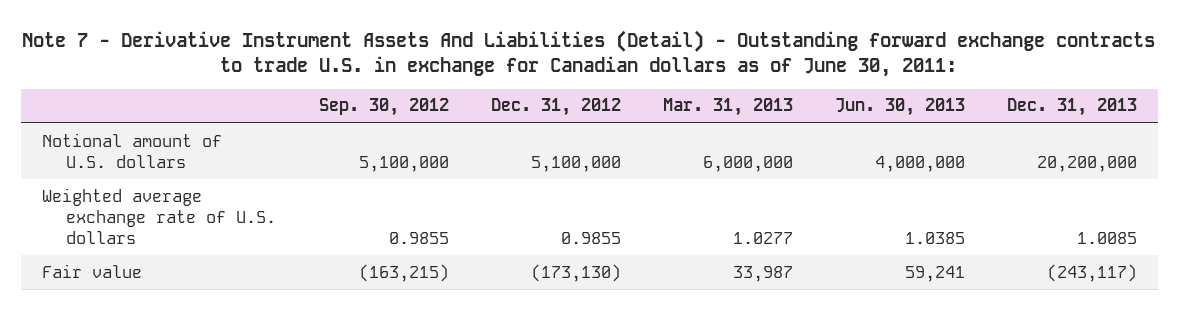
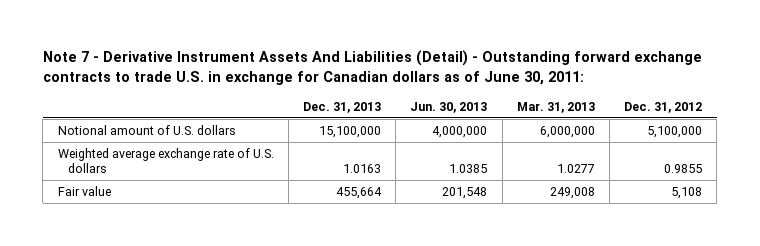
[318,98,449,117] Sep. 30, 2012 -> none
[1036,155,1137,172] 20,200,000 -> [318,125,381,138] 15,100,000
[1076,231,1137,244] 1.0085 -> [342,163,381,173] 1.0163
[530,263,621,282] (173,130) -> [671,186,703,199] 5,108
[732,265,793,282] 33,987 -> [549,186,595,199] 249,008
[904,265,965,282] 59,241 -> [442,186,488,199] 201,548
[1046,263,1137,282] (243,117) -> [335,186,382,199] 455,664

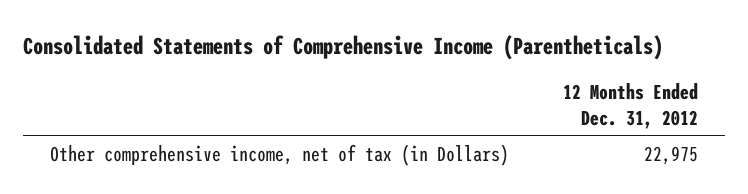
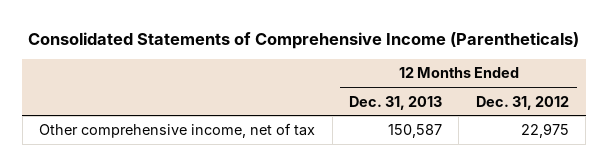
none -> [348,95,442,110] Dec. 31, 2013
[49,143,509,166] Other comprehensive income, net of tax (in Dollars) -> [39,123,316,139] Other comprehensive income, net of tax

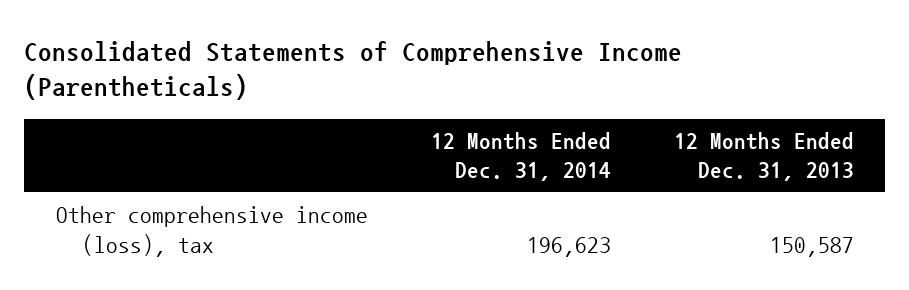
[475,95,569,110] Dec. 31, 2012 -> none
none -> [430,131,611,182] 12 Months Ended Dec. 31, 2014
[39,123,316,139] Other comprehensive income, net of tax -> [55,206,368,257] Other comprehensive income (loss), tax

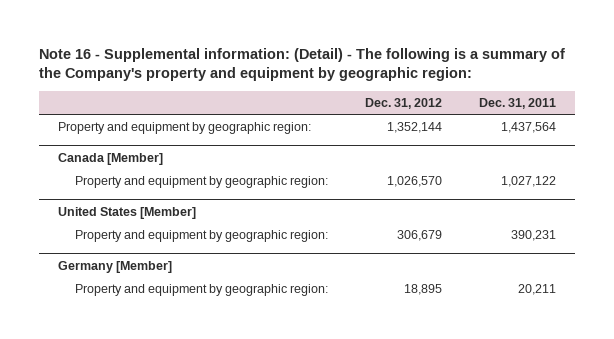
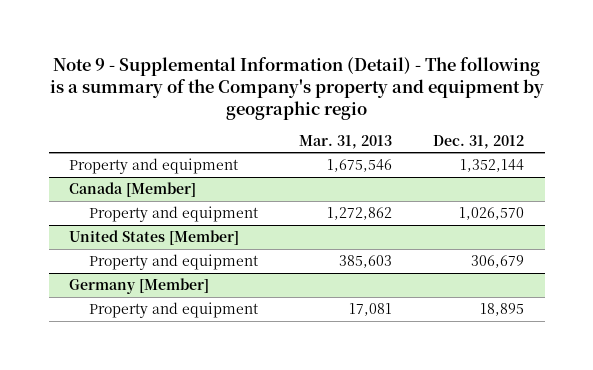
[39,47,566,82] Note 16 - Supplemental information: (Detail) - The following is a summary of the Company's property and equipment by geographic region: -> [49,56,544,120] Note 9 - Supplemental Information (Detail) - The following is a summary of the Company's property and equipment by geographic regio
[479,98,557,110] Dec. 31, 2011 -> none
none -> [299,134,393,149] Mar. 31, 2013
[57,122,311,135] Property and equipment by geographic region: -> [69,158,239,175] Property and equipment
[74,176,328,189] Property and equipment by geographic region: -> [89,206,259,223] Property and equipment
[74,230,328,243] Property and equipment by geographic region: -> [89,254,259,271] Property and equipment
[74,284,328,297] Property and equipment by geographic region: -> [89,302,259,319] Property and equipment

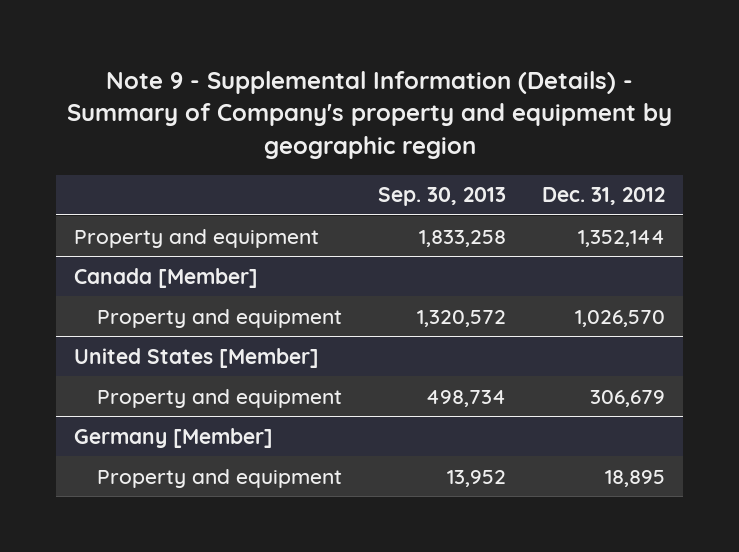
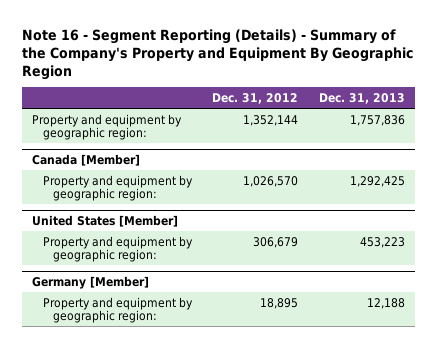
[66,70,672,159] Note 9 - Supplemental Information (Details) - Summary of Company's property and equipment by geographic region -> [21,28,413,80] Note 16 - Segment Reporting (Details) - Summary of the Company's Property and Equipment By Geographic Region
[378,187,507,207] Sep. 30, 2013 -> none
none -> [318,92,405,104] Dec. 31, 2013
[74,228,320,248] Property and equipment -> [31,113,182,141] Property and equipment by geographic region:
[97,308,343,328] Property and equipment -> [42,174,193,202] Property and equipment by geographic region:
[97,388,343,408] Property and equipment -> [42,235,193,263] Property and equipment by geographic region:
[97,468,343,488] Property and equipment -> [42,296,193,324] Property and equipment by geographic region:

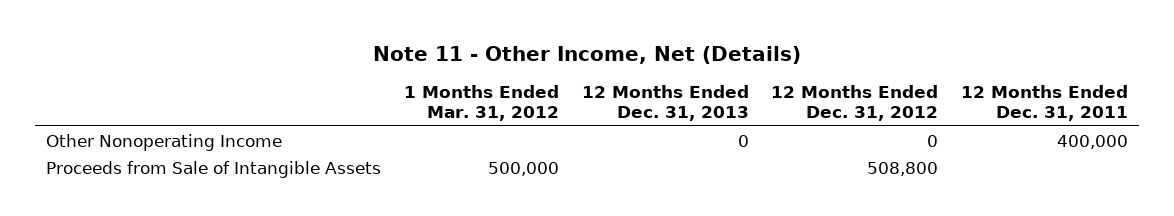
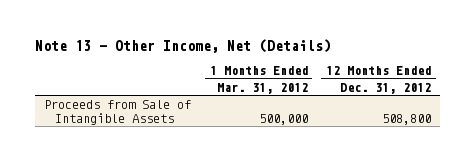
[373,46,802,65] Note 11 - Other Income, Net (Details) -> [34,39,331,54] Note 13 - Other Income, Net (Details)
[581,85,749,122] 12 Months Ended Dec. 31, 2013 -> none
[961,85,1129,122] 12 Months Ended Dec. 31, 2011 -> none
[46,133,283,151] Other Nonoperating Income -> none

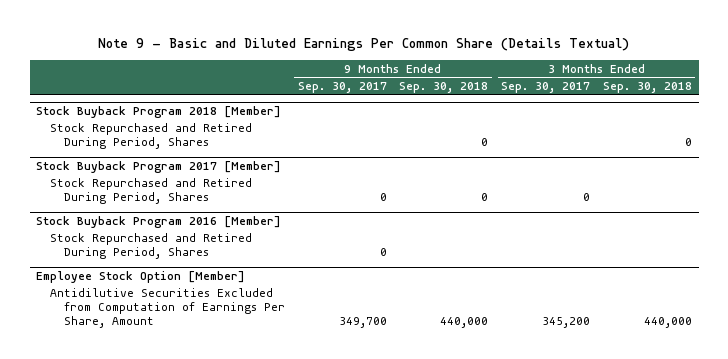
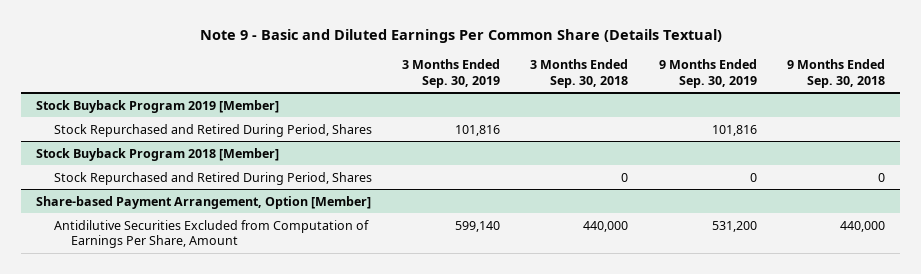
[297,81,387,93] Sep. 30, 2017 -> none
[501,81,591,93] Sep. 30, 2017 -> none
none -> [402,59,501,88] 3 Months Ended Sep. 30, 2019
none -> [658,59,757,88] 9 Months Ended Sep. 30, 2019
none -> [36,99,280,113] Stock Buyback Program 2019 [Member]
none -> [53,123,372,137] Stock Repurchased and Retired During Period, Shares
[35,160,281,173] Stock Buyback Program 2017 [Member] -> none
[49,177,252,204] Stock Repurchased and Retired During Period, Shares -> none
[35,215,281,228] Stock Buyback Program 2016 [Member] -> none
[49,232,252,259] Stock Repurchased and Retired During Period, Shares -> none
[35,270,245,283] Employee Stock Option [Member] -> [36,195,372,209] Share-based Payment Arrangement, Option [Member]

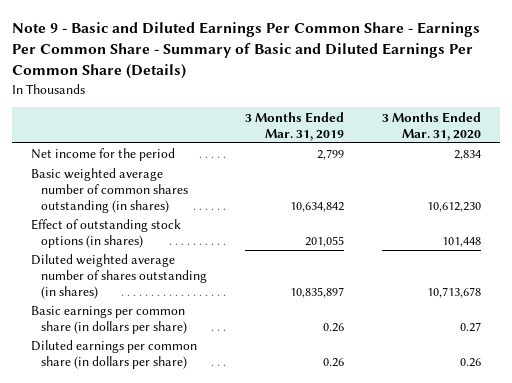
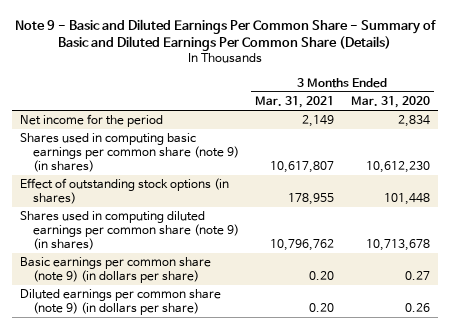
[11,21,480,80] Note 9 - Basic and Diluted Earnings Per Common Share - Earnings Per Common Share - Summary of Basic and Diluted Earnings Per Common Share (Details) -> [14,18,436,52] Note 9 - Basic and Diluted Earnings Per Common Share - Summary of Basic and Diluted Earnings Per Common Share (Details)
[245,111,345,141] 3 Months Ended Mar. 31, 2019 -> none
none -> [255,96,335,109] Mar. 31, 2021
[30,168,189,213] Basic weighted average number of common shares outstanding (in shares) -> [20,133,239,173] Shares used in computing basic earnings per common share (note 9) (in shares)
[30,254,208,299] Diluted weighted average number of shares outstanding (in shares) -> [20,211,239,251] Shares used in computing diluted earnings per common share (note 9) (in shares)
[30,306,188,335] Basic earnings per common share (in dollars per share) -> [20,257,212,284] Basic earnings per common share (note 9) (in dollars per share)
[30,340,197,370] Diluted earnings per common share (in dollars per share) -> [20,289,222,316] Diluted earnings per common share (note 9) (in dollars per share)

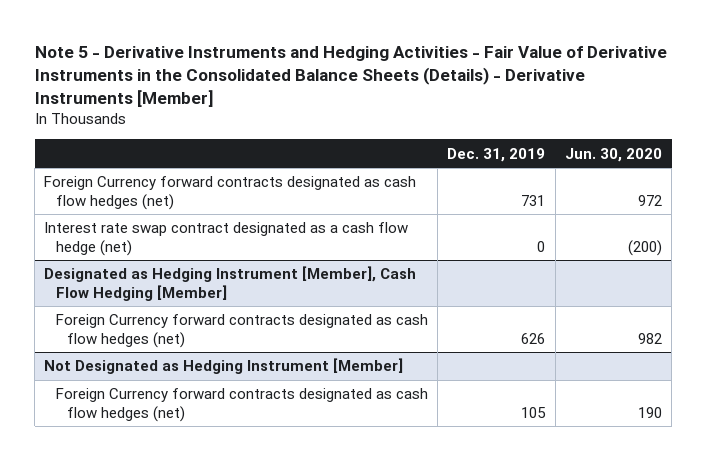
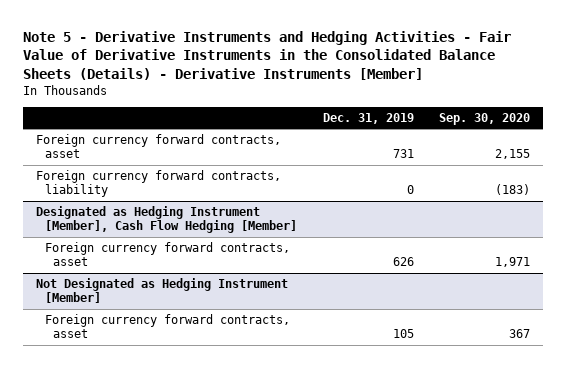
[564,147,662,162] Jun. 30, 2020 -> none
none -> [439,112,531,125] Sep. 30, 2020
[44,176,417,210] Foreign Currency forward contracts designated as cash flow hedges (net) -> [36,134,282,159] Foreign currency forward contracts, asset
[44,222,409,256] Interest rate swap contract designated as a cash flow hedge (net) -> [36,170,282,198] Foreign currency forward contracts, liability
[55,314,428,348] Foreign Currency forward contracts designated as cash flow hedges (net) -> [44,242,290,267] Foreign currency forward contracts, asset
[55,388,428,422] Foreign Currency forward contracts designated as cash flow hedges (net) -> [44,314,290,339] Foreign currency forward contracts, asset

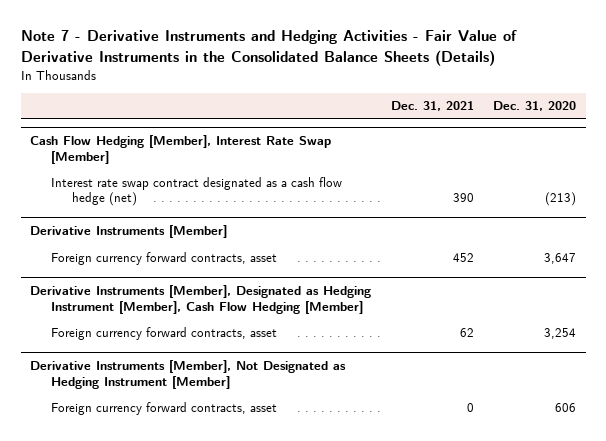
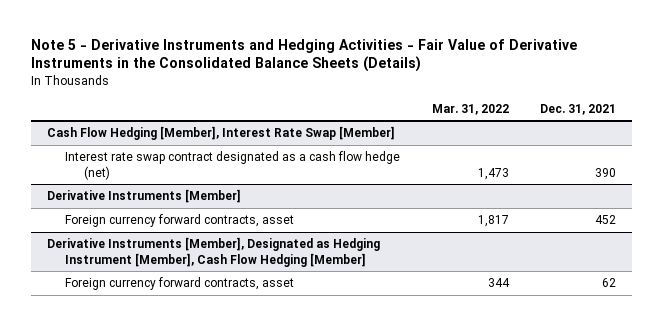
[20,30,517,66] Note 7 - Derivative Instruments and Hedging Activities - Fair Value of Derivative Instruments in the Consolidated Balance Sheets (Details) -> [31,38,578,73] Note 5 - Derivative Instruments and Hedging Activities - Fair Value of Derivative Instruments in the Consolidated Balance Sheets (Details)
[493,101,577,112] Dec. 31, 2020 -> none
none -> [431,103,509,115] Mar. 31, 2022
[30,360,347,389] Derivative Instruments [Member], Not Designated as Hedging Instrument [Member] -> none
[51,401,278,415] Foreign currency forward contracts, asset -> none

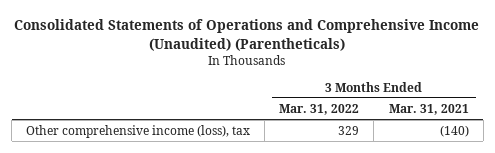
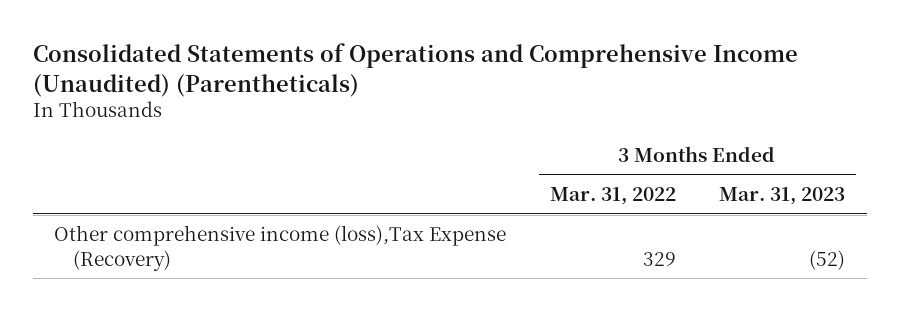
[388,103,469,115] Mar. 31, 2021 -> none
none -> [719,187,846,206] Mar. 31, 2023
[26,124,251,138] Other comprehensive income (loss), tax -> [54,225,507,271] Other comprehensive income (loss),Tax Expense (Recovery)

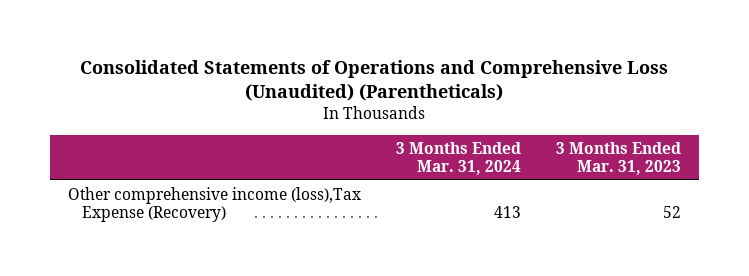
[32,43,798,97] Consolidated Statements of Operations and Comprehensive Income (Unaudited) (Parentheticals) -> [80,60,669,102] Consolidated Statements of Operations and Comprehensive Loss (Unaudited) (Parentheticals)
[549,187,676,206] Mar. 31, 2022 -> none
none -> [395,141,521,175] 3 Months Ended Mar. 31, 2024
[809,249,846,270] (52) -> [663,206,682,219] 52

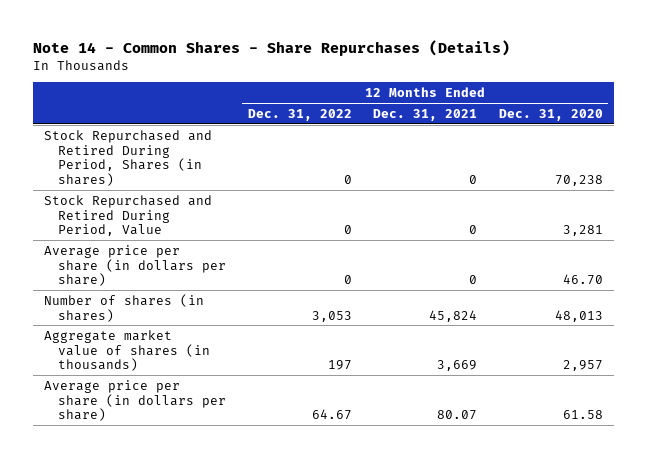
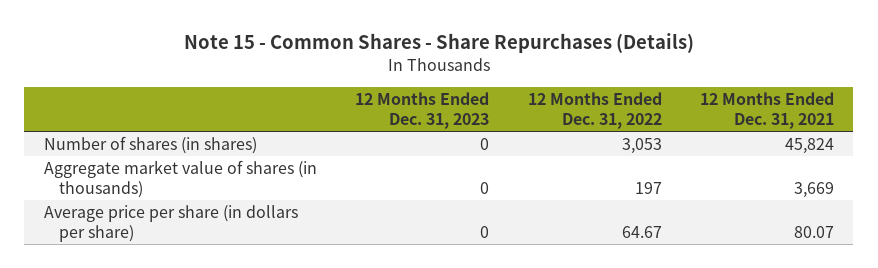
[32,39,510,56] Note 14 - Common Shares - Share Repurchases (Details) -> [183,33,694,54] Note 15 - Common Shares - Share Repurchases (Details)
[498,108,603,121] Dec. 31, 2020 -> none
none -> [355,91,490,129] 12 Months Ended Dec. 31, 2023
[43,129,212,186] Stock Repurchased and Retired During Period, Shares (in shares) -> none
[43,194,212,237] Stock Repurchased and Retired During Period, Value -> none
[43,244,226,287] Average price per share (in dollars per share) -> none

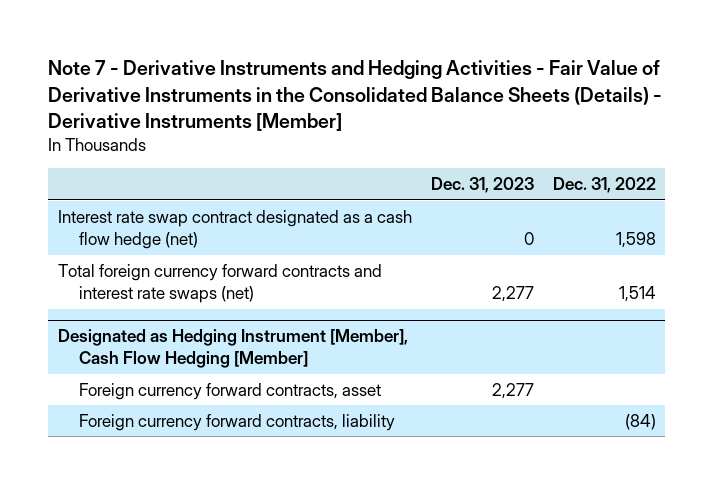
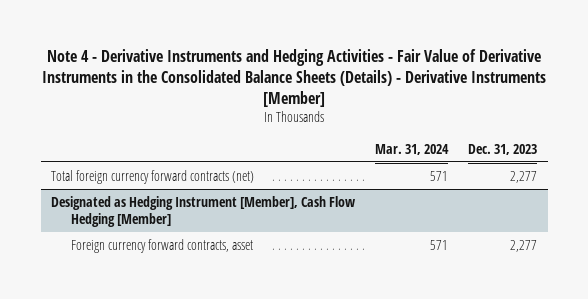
[48,60,663,132] Note 7 - Derivative Instruments and Hedging Activities - Fair Value of Derivative Instruments in the Consolidated Balance Sheets (Details) - Derivative Instruments [Member] -> [42,48,547,107] Note 4 - Derivative Instruments and Hedging Activities - Fair Value of Derivative Instruments in the Consolidated Balance Sheets (Details) - Derivative Instruments [Member]
[552,177,656,194] Dec. 31, 2022 -> none
none -> [375,143,450,155] Mar. 31, 2024
[57,209,412,250] Interest rate swap contract designated as a cash flow hedge (net) -> none
[57,263,382,304] Total foreign currency forward contracts and interest rate swaps (net) -> [50,169,254,184] Total foreign currency forward contracts (net)
[79,413,396,431] Foreign currency forward contracts, liability -> none

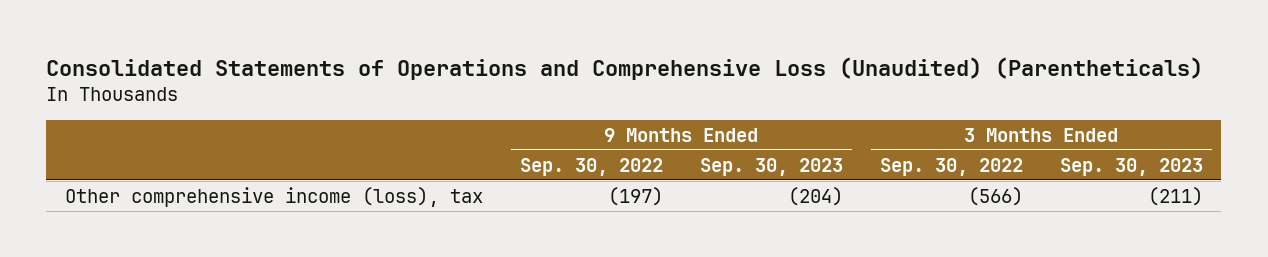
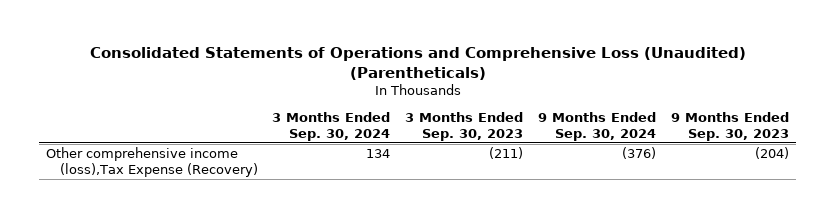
[519,157,663,176] Sep. 30, 2022 -> none
[879,157,1023,176] Sep. 30, 2022 -> none
none -> [272,112,391,141] 3 Months Ended Sep. 30, 2024
none -> [538,112,657,141] 9 Months Ended Sep. 30, 2024
[64,186,483,207] Other comprehensive income (loss), tax -> [46,147,258,178] Other comprehensive income (loss),Tax Expense (Recovery)

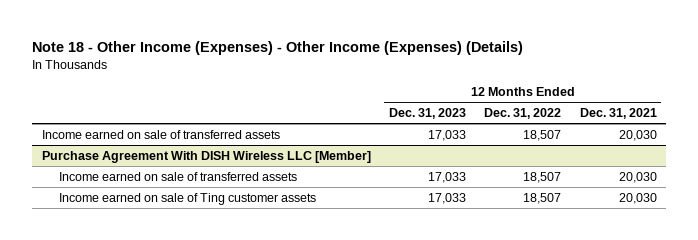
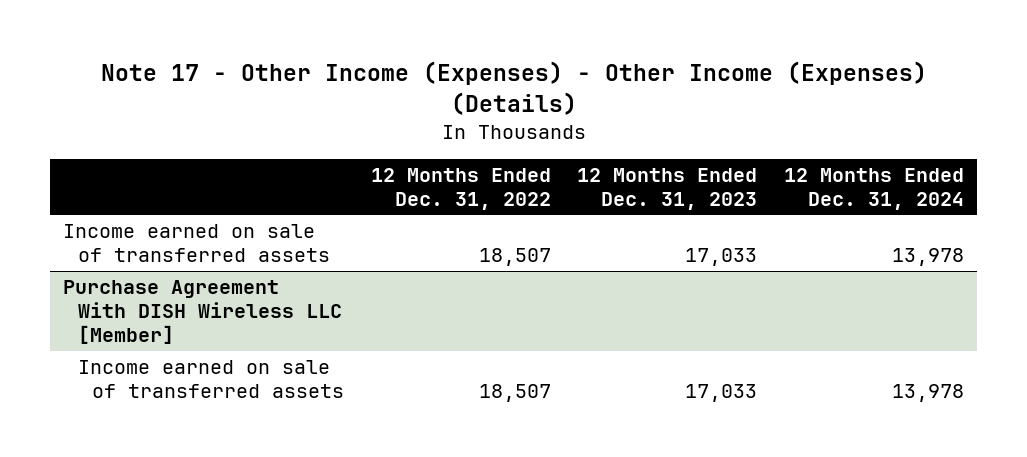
[32,40,524,55] Note 18 - Other Income (Expenses) - Other Income (Expenses) (Details) -> [100,60,927,115] Note 17 - Other Income (Expenses) - Other Income (Expenses) (Details)
[579,108,657,120] Dec. 31, 2021 -> none
none -> [784,167,965,210] 12 Months Ended Dec. 31, 2024
[59,192,317,205] Income earned on sale of Ting customer assets -> none

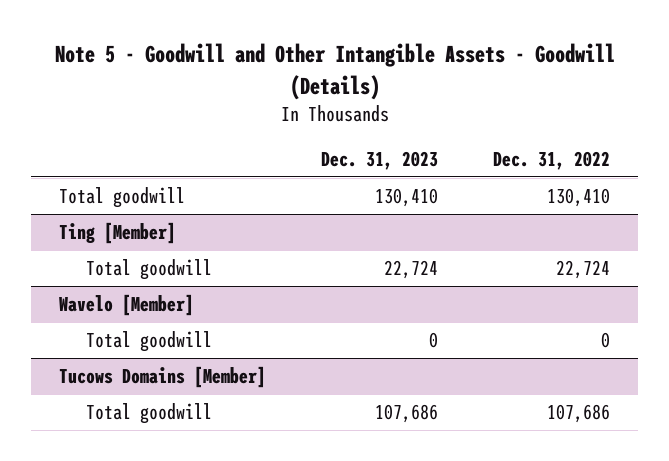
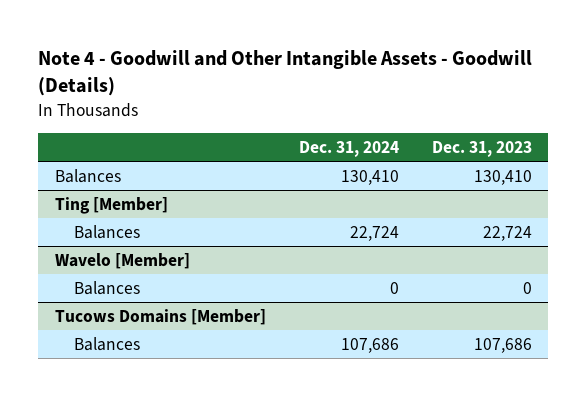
[54,43,615,100] Note 5 - Goodwill and Other Intangible Assets - Goodwill (Details) -> [38,50,533,97] Note 4 - Goodwill and Other Intangible Assets - Goodwill (Details)
[493,151,611,171] Dec. 31, 2022 -> none
none -> [298,140,399,157] Dec. 31, 2024
[58,186,185,208] Total goodwill -> [54,168,121,183] Balances
[85,258,212,280] Total goodwill -> [73,224,140,239] Balances
[85,330,212,352] Total goodwill -> [73,280,140,295] Balances
[85,402,212,424] Total goodwill -> [73,336,140,351] Balances

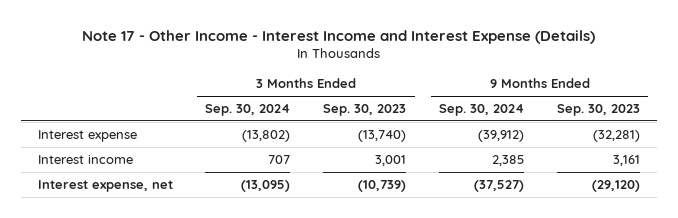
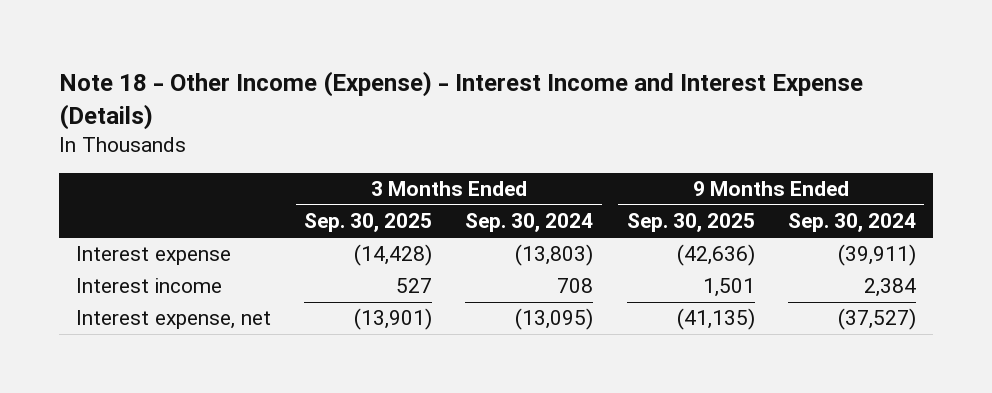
[81,30,595,45] Note 17 - Other Income - Interest Income and Interest Expense (Details) -> [59,71,864,130] Note 18 - Other Income (Expense) - Interest Income and Interest Expense (Details)
[323,103,407,116] Sep. 30, 2023 -> none
[557,103,641,116] Sep. 30, 2023 -> none
none -> [304,213,433,233] Sep. 30, 2025
none -> [626,213,755,233] Sep. 30, 2025
[242,129,291,142] (13,802) -> [515,244,594,267] (13,803)
[478,129,525,142] (39,912) -> [838,244,917,267] (39,911)
[268,154,291,164] 707 -> [557,278,594,294] 708
[492,154,525,166] 2,385 -> [864,278,917,298] 2,384

